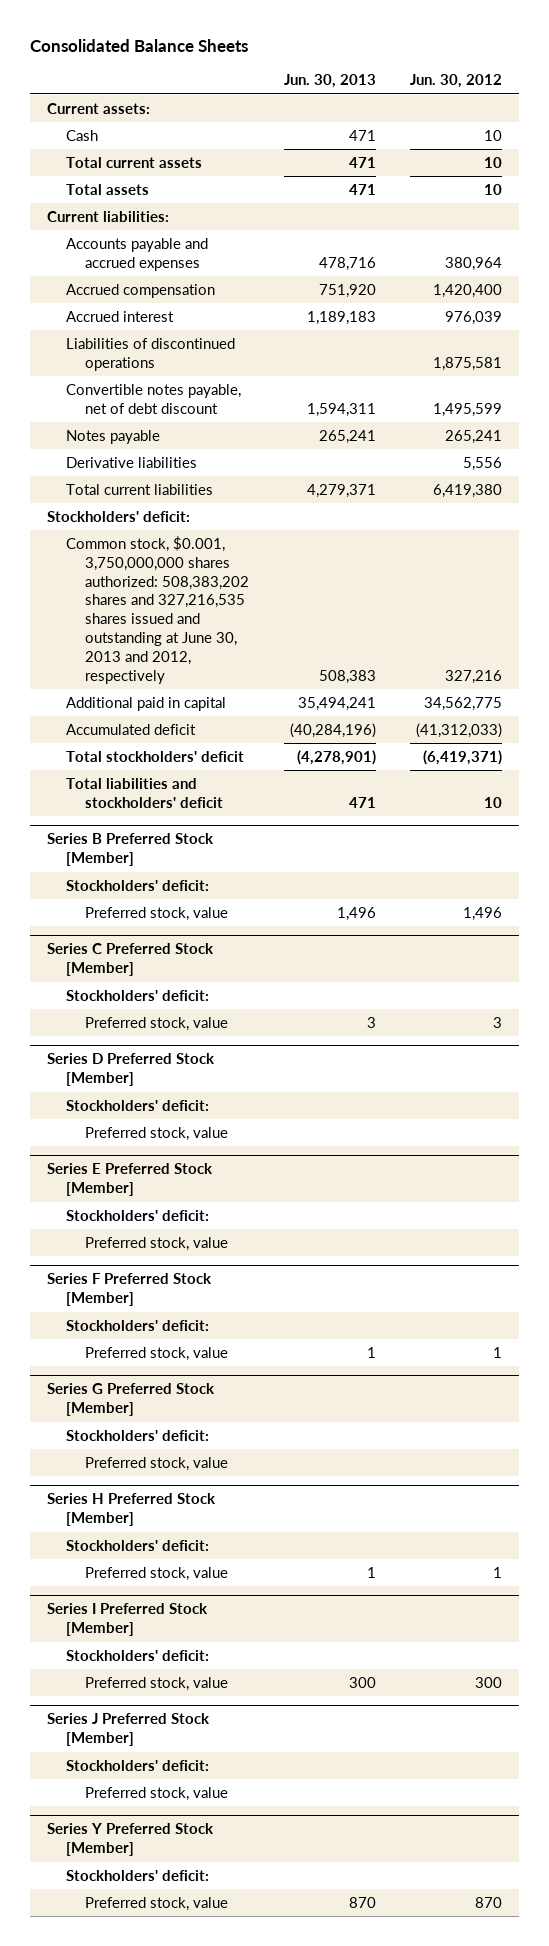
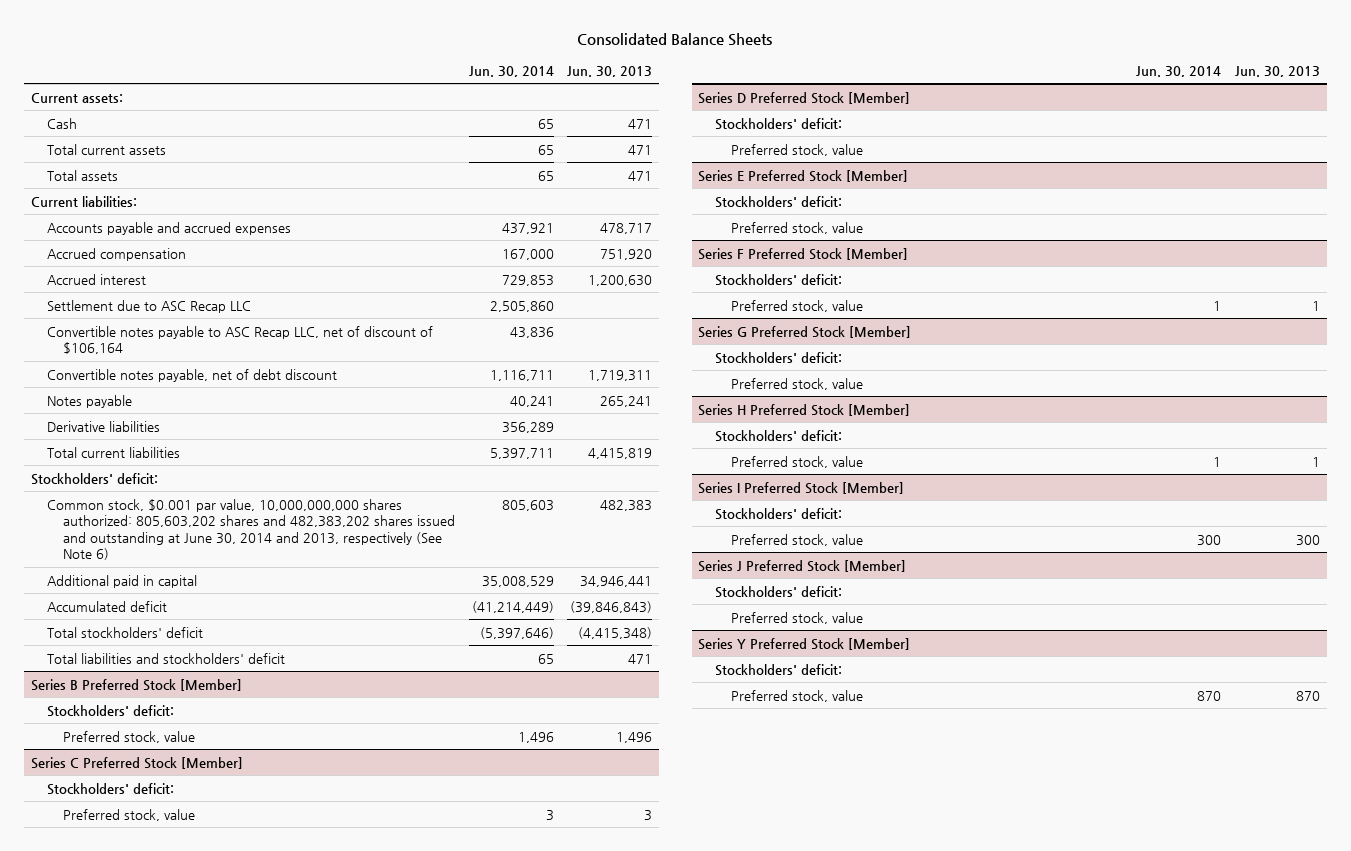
[410,74,503,89] Jun. 30, 2012 -> none
none -> [468,65,554,77] Jun. 30, 2014
[318,256,376,271] 478,716 -> [600,222,653,234] 478,717
[65,337,235,371] Liabilities of discontinued operations -> none
[306,310,376,325] 1,189,183 -> [588,274,653,286] 1,200,630
none -> [47,299,252,313] Settlement due to ASC Recap LLC
none -> [47,325,434,355] Convertible notes payable to ASC Recap LLC, net of discount of $106,164
[306,402,376,417] 1,594,311 -> [588,369,653,381] 1,719,311
[306,483,376,498] 4,279,371 -> [588,447,653,459] 4,415,819
[65,535,250,684] Common stock, $0.001, 3,750,000,000 shares authorized: 508,383,202 shares and 327,216,535 shares issued and outstanding at June 30, 2013 and 2012, respectively -> [47,498,456,561] Common stock, $0.001 par value, 10,000,000,000 shares authorized: 805,603,202 shares and 482,383,202 shares issued and outstanding at June 30, 2014 and 2013, respectively (See Note 6)
[318,669,376,684] 508,383 -> [600,499,653,511] 482,383
[297,696,376,711] 35,494,241 -> [580,575,653,587] 34,946,441
[289,722,376,738] (40,284,196) -> [570,600,653,613] (39,846,843)
[296,749,376,765] (4,278,901) -> [578,626,653,639] (4,415,348)

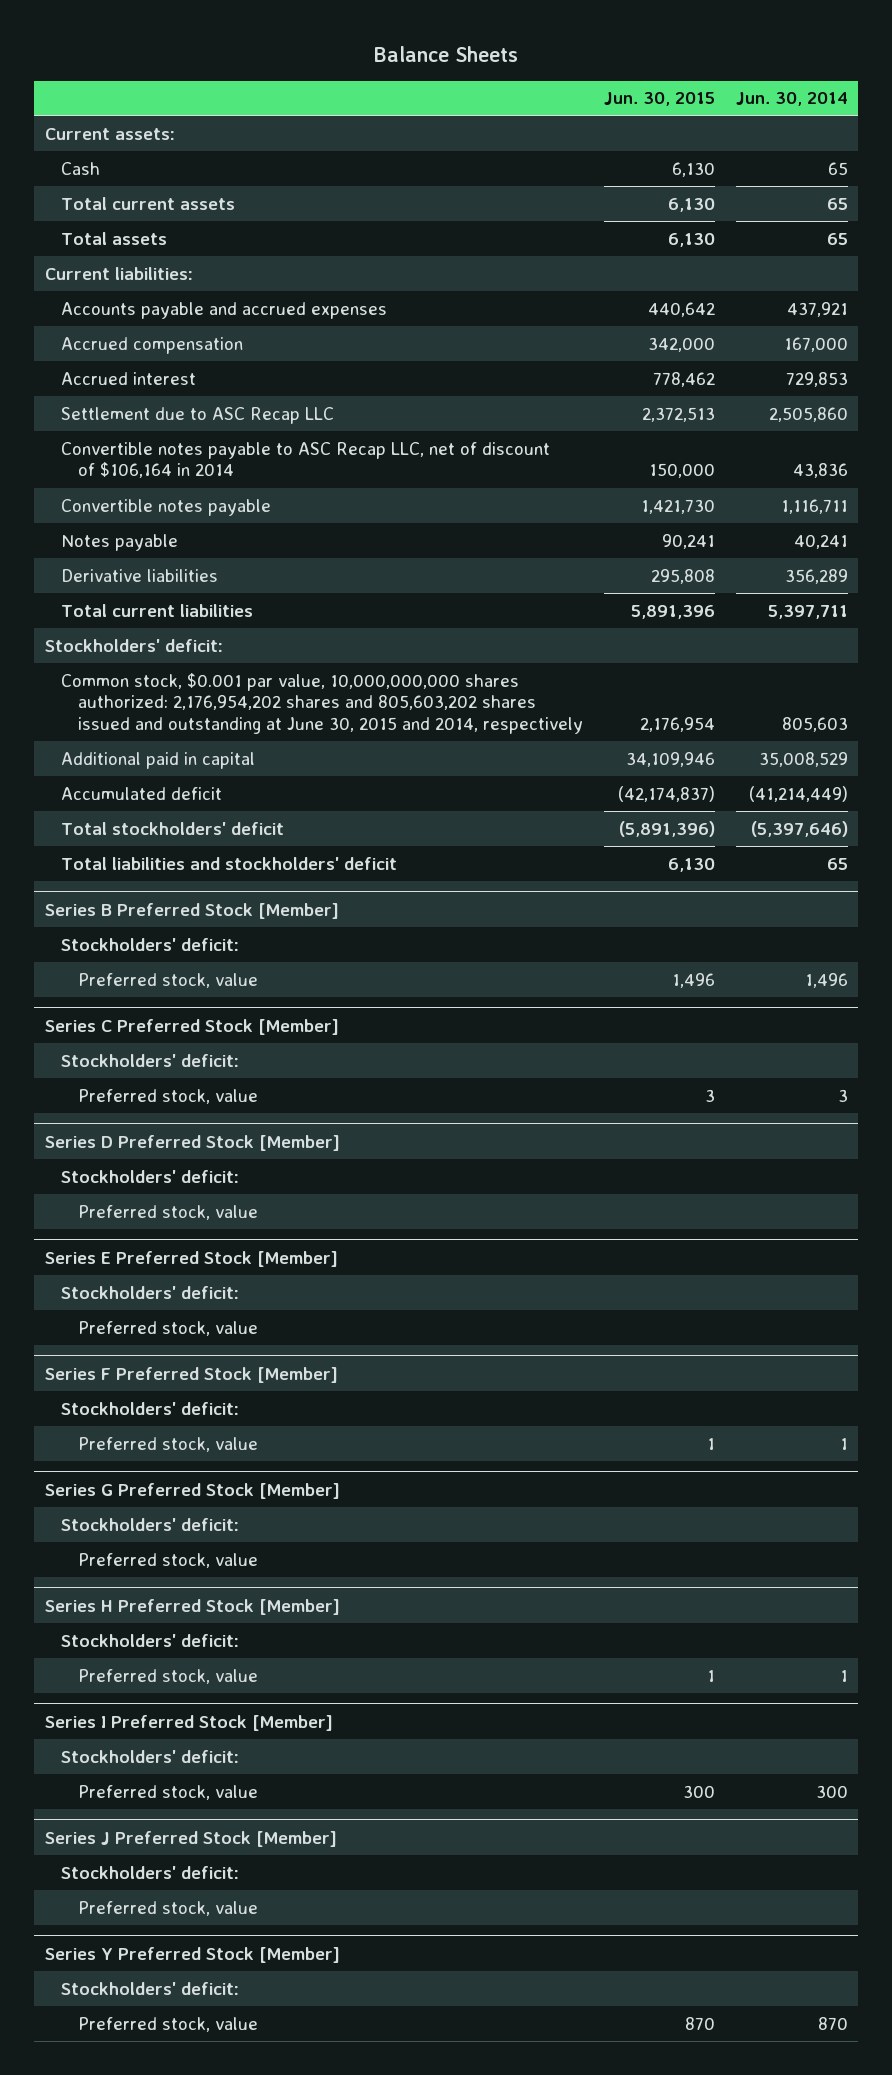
[577,33,773,47] Consolidated Balance Sheets -> [374,46,519,63] Balance Sheets
[567,65,653,77] Jun. 30, 2013 -> none
none -> [603,92,715,107] Jun. 30, 2015
[47,325,434,355] Convertible notes payable to ASC Recap LLC, net of discount of $106,164 -> [61,441,551,479] Convertible notes payable to ASC Recap LLC, net of discount of $106,164 in 2014
[47,368,338,382] Convertible notes payable, net of debt discount -> [61,498,272,516] Convertible notes payable
[47,498,456,561] Common stock, $0.001 par value, 10,000,000,000 shares authorized: 805,603,202 shares and 482,383,202 shares issued and outstanding at June 30, 2014 and 2013, respectively (See Note 6) -> [61,672,583,735] Common stock, $0.001 par value, 10,000,000,000 shares authorized: 2,176,954,202 shares and 805,603,202 shares issued and outstanding at June 30, 2015 and 2014, respectively

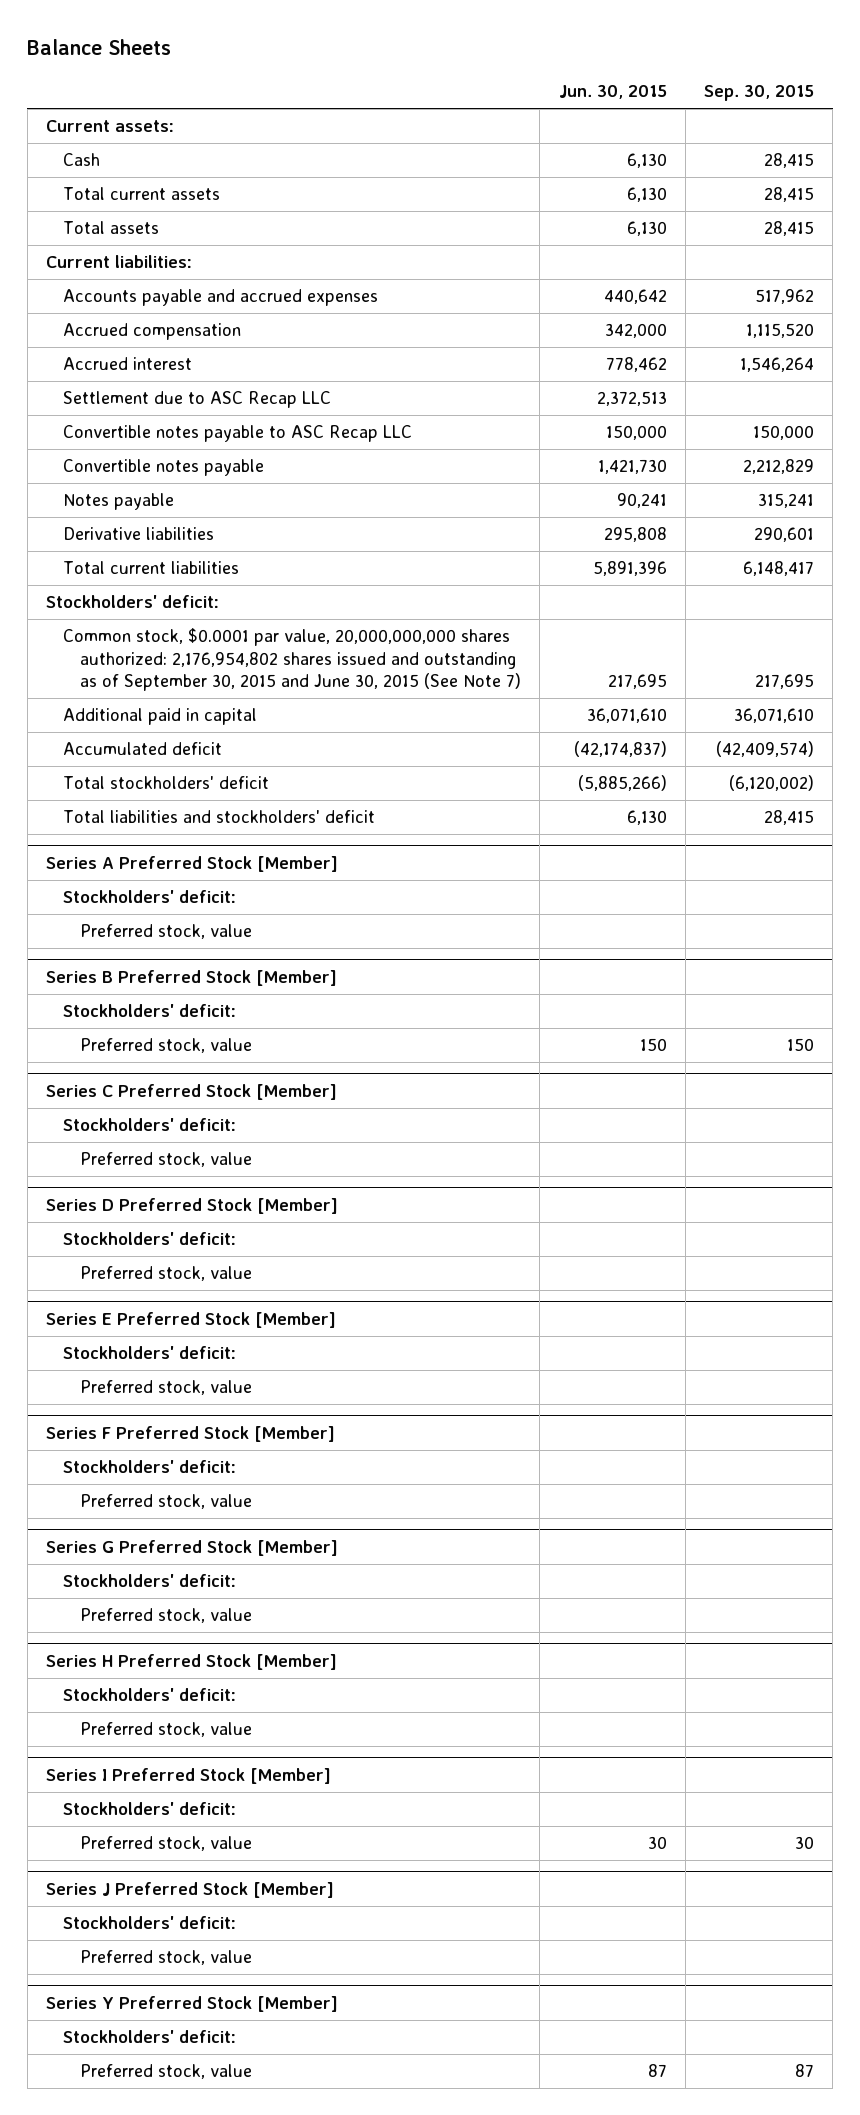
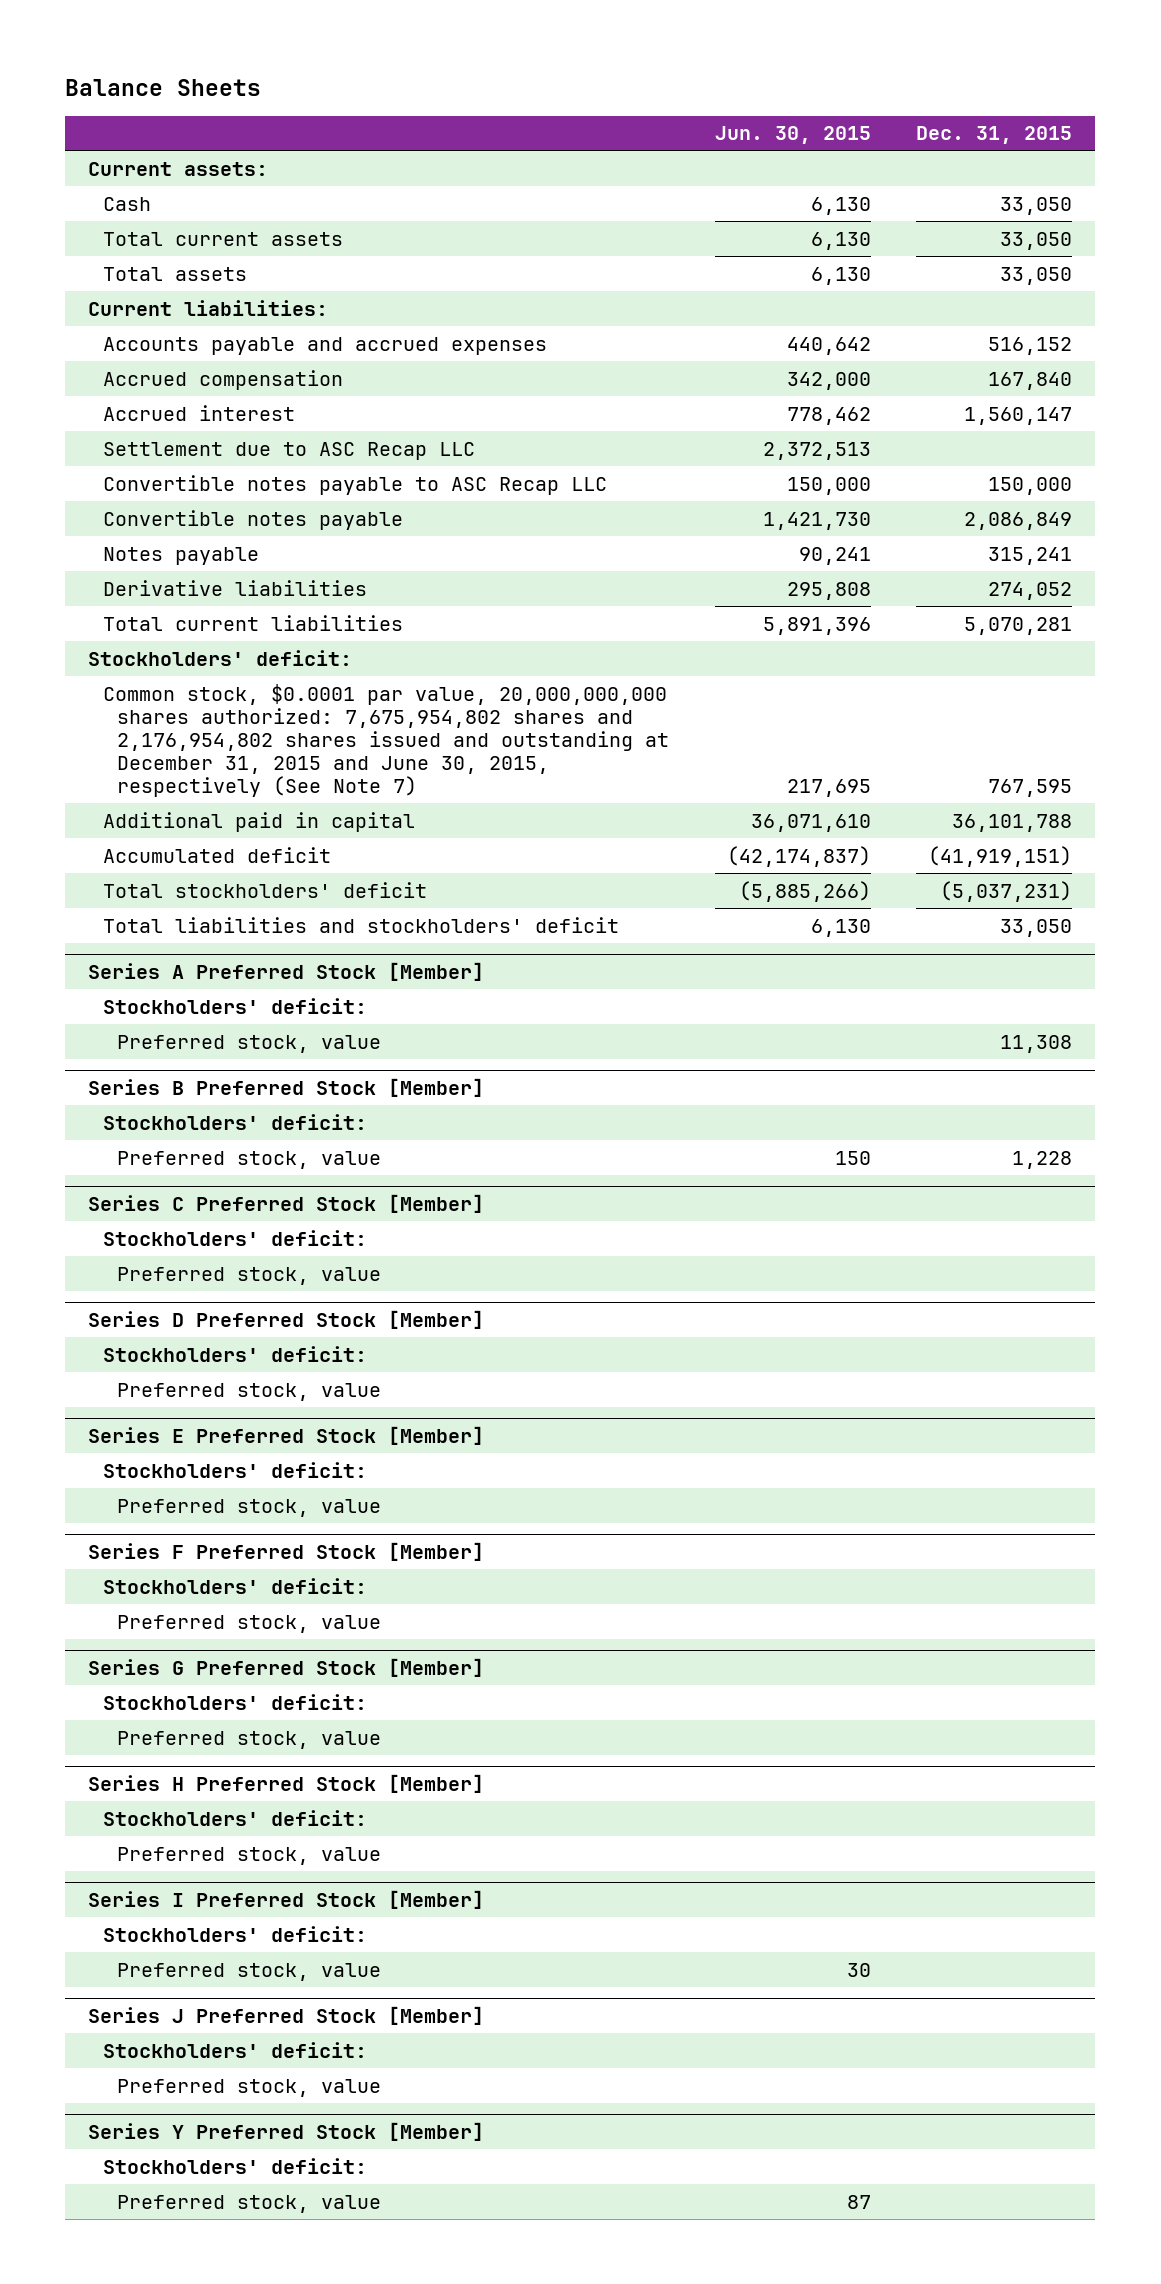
[703,84,814,101] Sep. 30, 2015 -> none
none -> [916,126,1073,145] Dec. 31, 2015
[63,628,522,691] Common stock, $0.0001 par value, 20,000,000,000 shares authorized: 2,176,954,802 shares issued and outstanding as of September 30, 2015 and June 30, 2015 (See Note 7) -> [102,683,670,798] Common stock, $0.0001 par value, 20,000,000,000 shares authorized: 7,675,954,802 shares and 2,176,954,802 shares issued and outstanding at December 31, 2015 and June 30, 2015, respectively (See Note 7)

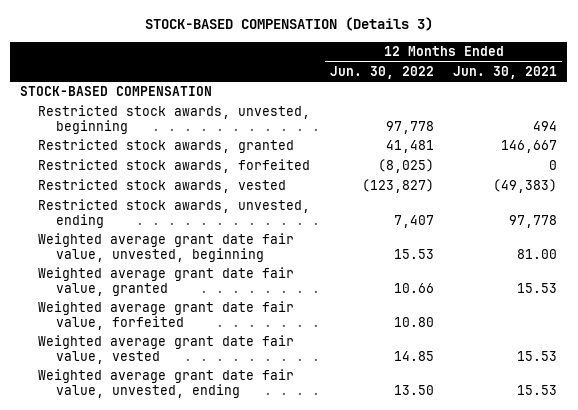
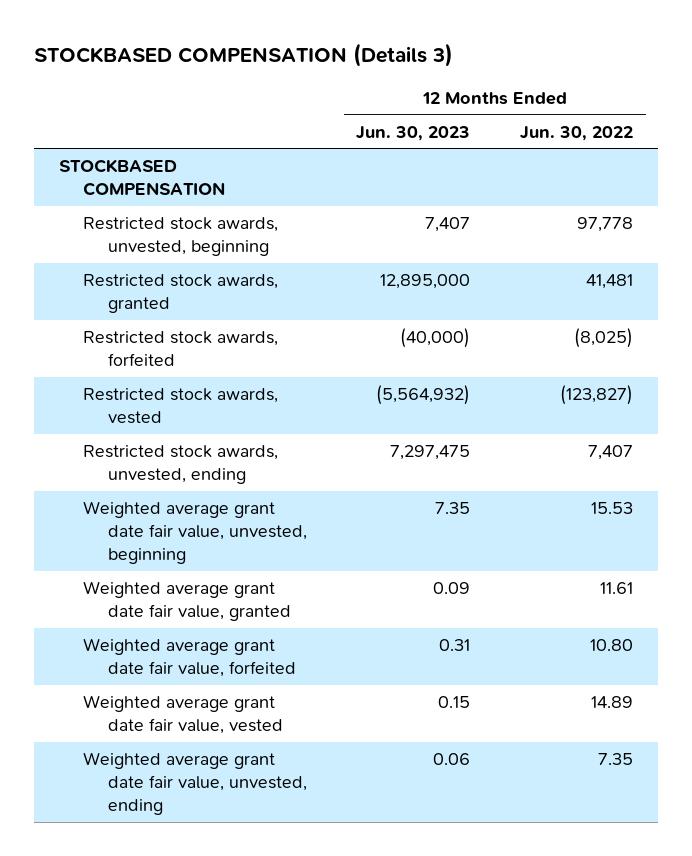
[144,17,433,32] STOCK-BASED COMPENSATION (Details 3) -> [33,43,453,68] STOCKBASED COMPENSATION (Details 3)
[453,65,558,79] Jun. 30, 2021 -> none
none -> [356,125,471,141] Jun. 30, 2023
[20,86,213,97] STOCK-BASED COMPENSATION -> [58,159,226,197] STOCKBASED COMPENSATION
[393,282,434,293] 10.66 -> [600,582,634,595] 11.61
[393,350,434,361] 14.85 -> [591,696,634,709] 14.89
[393,384,434,395] 13.50 -> [598,753,634,766] 7.35

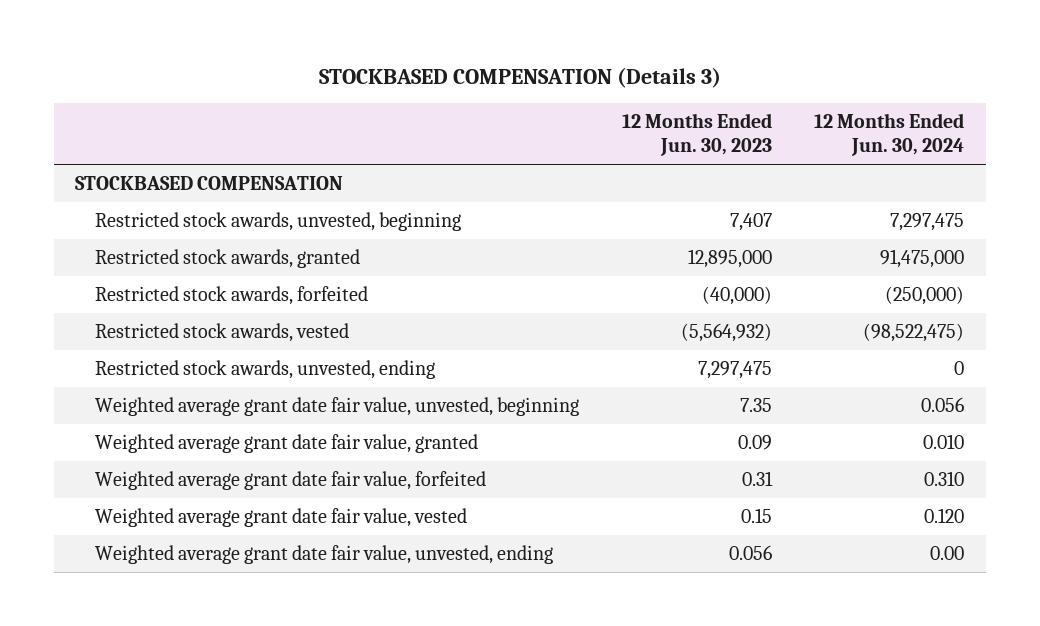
[520,125,634,141] Jun. 30, 2022 -> none
none -> [814,113,965,157] 12 Months Ended Jun. 30, 2024
[433,753,471,766] 0.06 -> [728,544,772,560] 0.056

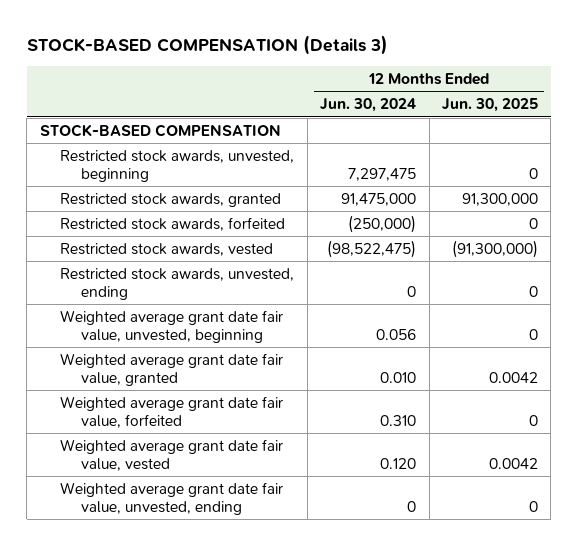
[318,67,721,89] STOCKBASED COMPENSATION (Details 3) -> [26,34,388,55] STOCK-BASED COMPENSATION (Details 3)
[621,113,772,157] 12 Months Ended Jun. 30, 2023 -> none
none -> [441,98,538,113] Jun. 30, 2025
[75,175,344,190] STOCKBASED COMPENSATION -> [39,123,281,137] STOCK-BASED COMPENSATION
[930,545,965,560] 0.00 -> [407,500,417,512] 0

